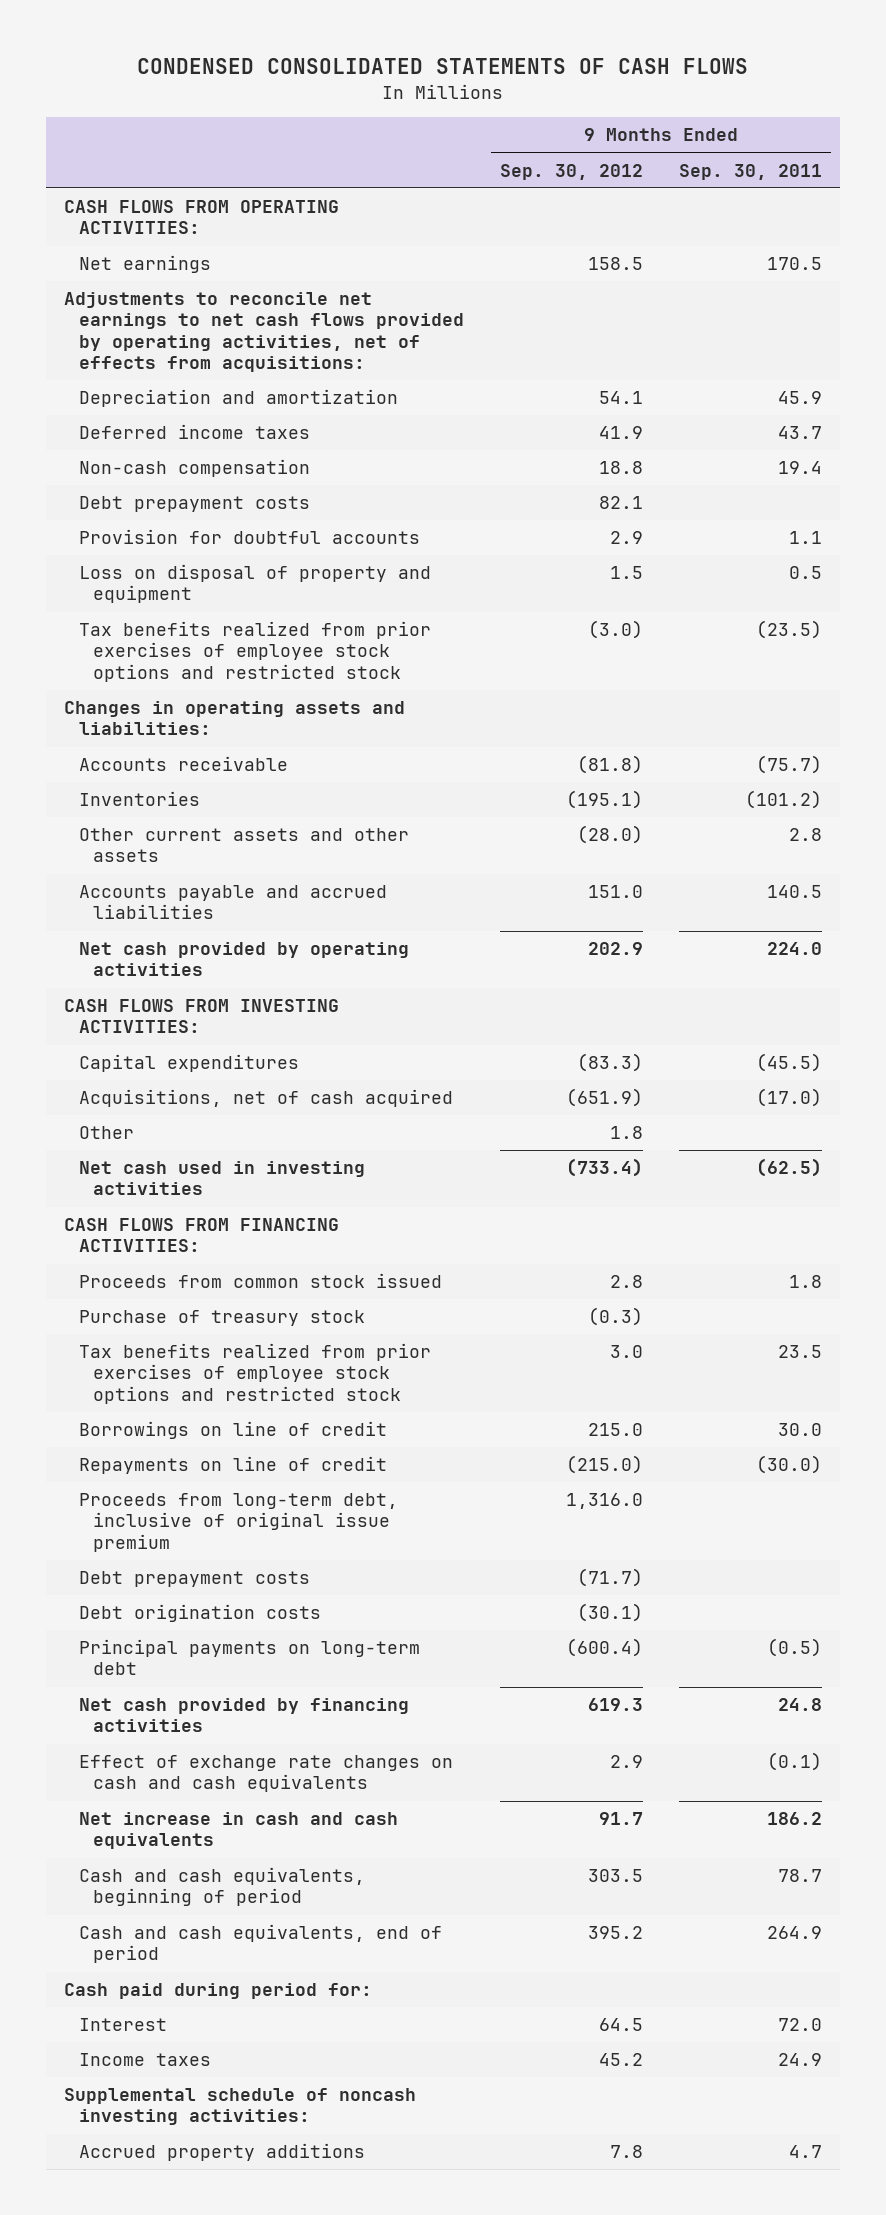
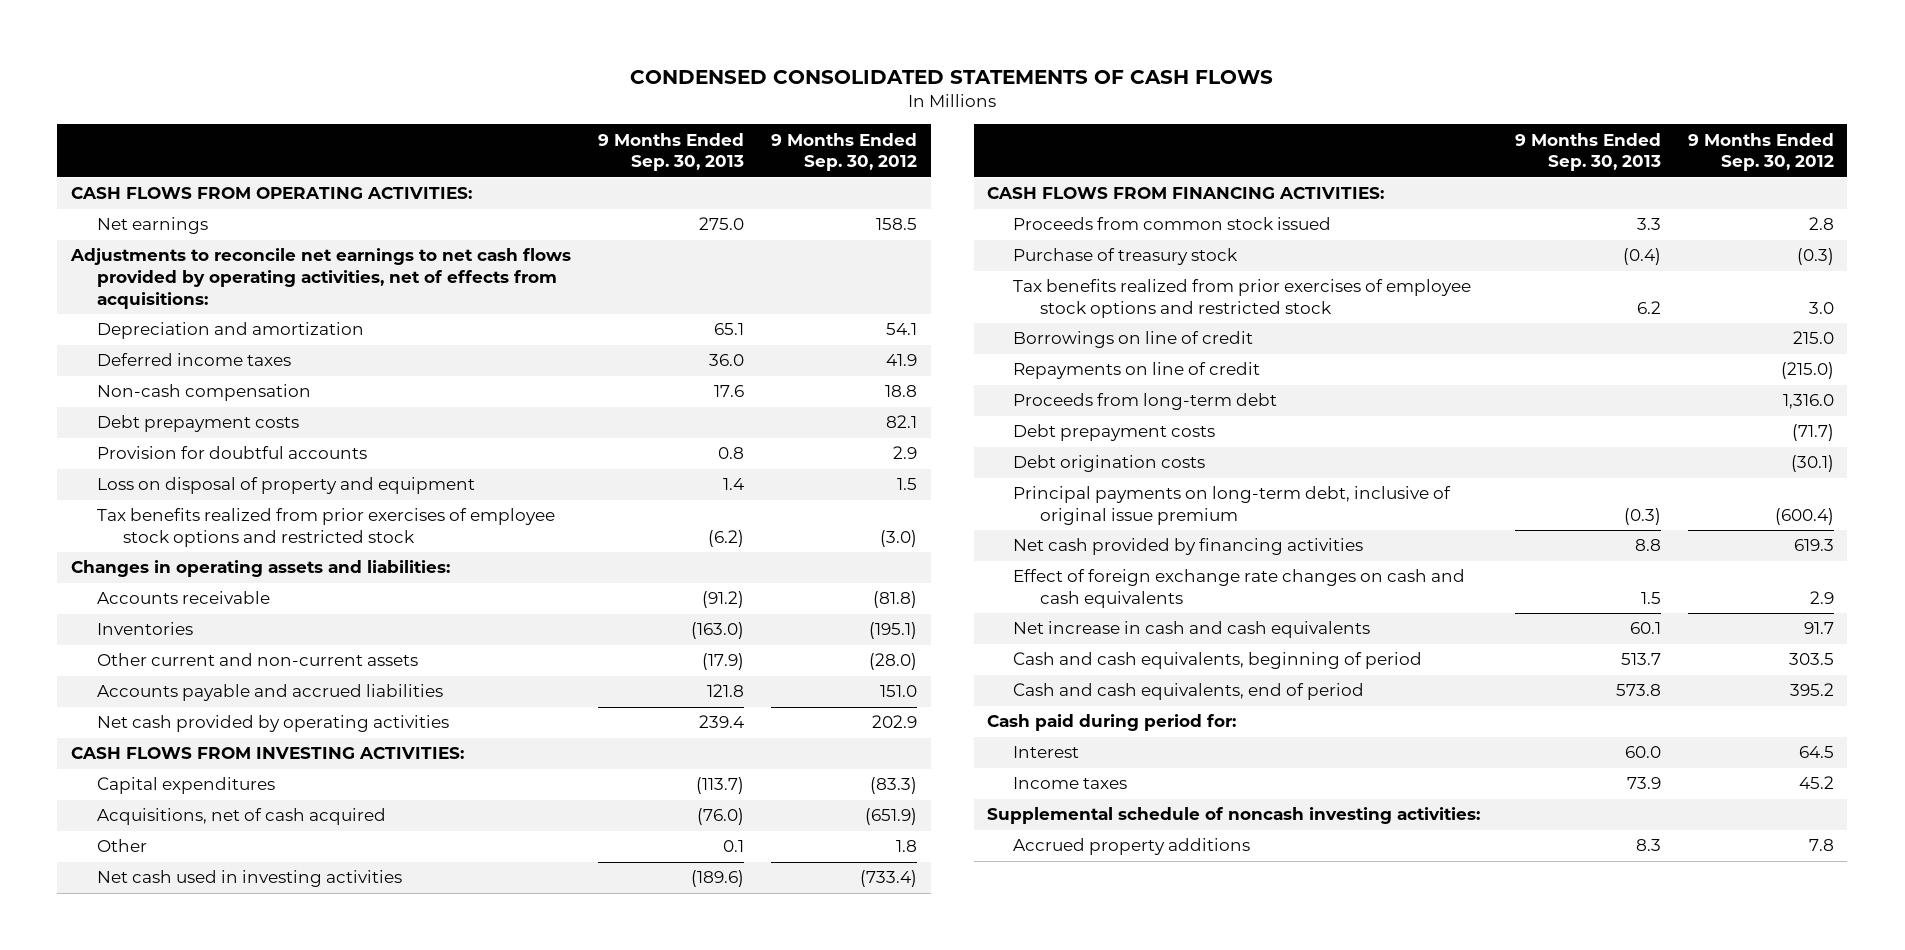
[678,163,822,180] Sep. 30, 2011 -> none
none -> [598,132,745,172] 9 Months Ended Sep. 30, 2013
[78,828,409,863] Other current assets and other assets -> [96,653,418,667] Other current and non-current assets
[78,1493,398,1552] Proceeds from long-term debt, inclusive of original issue premium -> [1013,393,1278,411] Proceeds from long-term debt
[78,1639,420,1676] Principal payments on long-term debt -> [1013,486,1452,525] Principal payments on long-term debt, inclusive of original issue premium
[78,1755,453,1793] Effect of exchange rate changes on cash and cash equivalents -> [1013,569,1466,608] Effect of foreign exchange rate changes on cash and cash equivalents

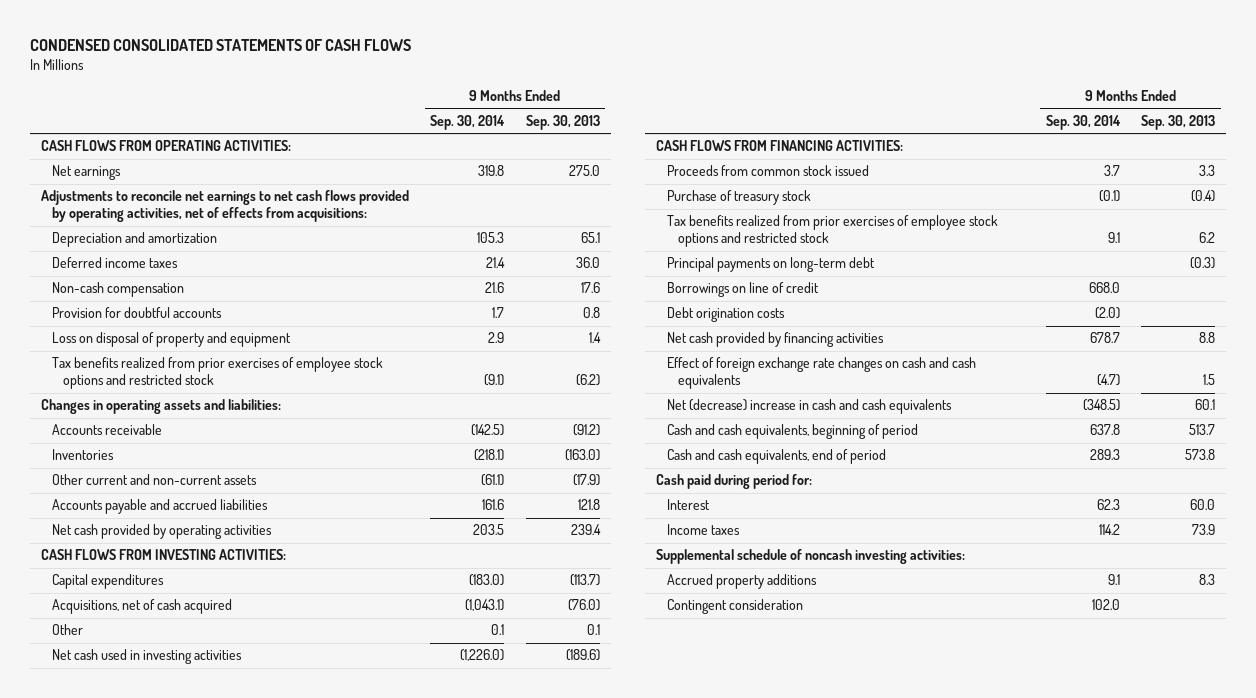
[771,132,918,172] 9 Months Ended Sep. 30, 2012 -> none
none -> [430,114,506,130] Sep. 30, 2014
[96,415,299,433] Debt prepayment costs -> none
none -> [667,257,876,273] Principal payments on long-term debt
[1013,362,1261,380] Repayments on line of credit -> none
[1013,393,1278,411] Proceeds from long-term debt -> none
[1013,424,1216,442] Debt prepayment costs -> none
[1013,486,1452,525] Principal payments on long-term debt, inclusive of original issue premium -> none
[1013,621,1371,639] Net increase in cash and cash equivalents -> [667,399,953,415] Net (decrease) increase in cash and cash equivalents
none -> [667,599,804,615] Contingent consideration

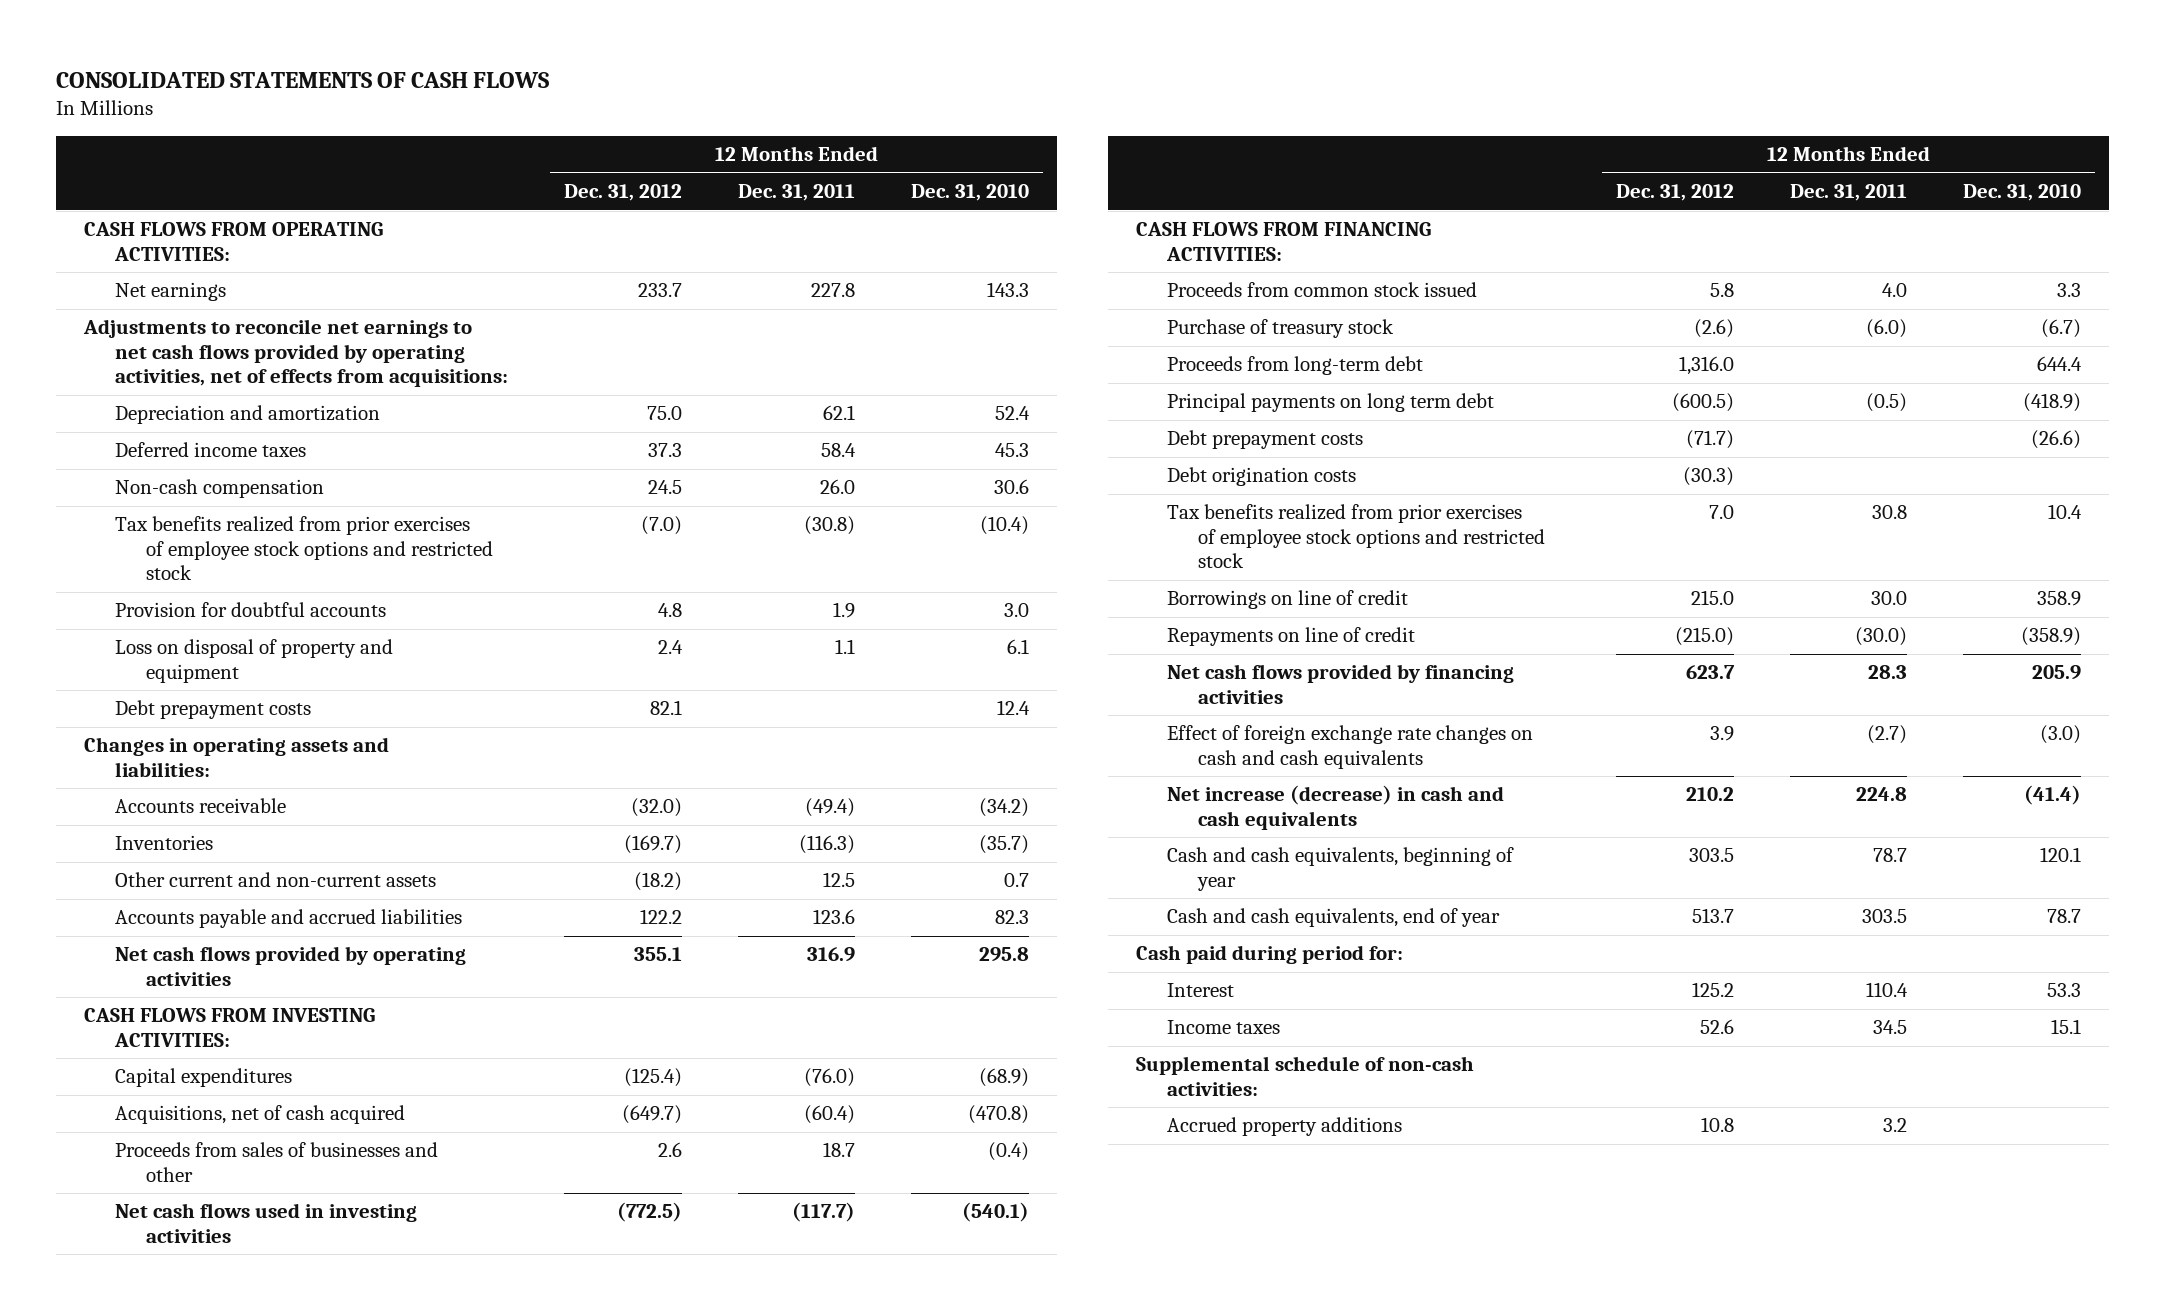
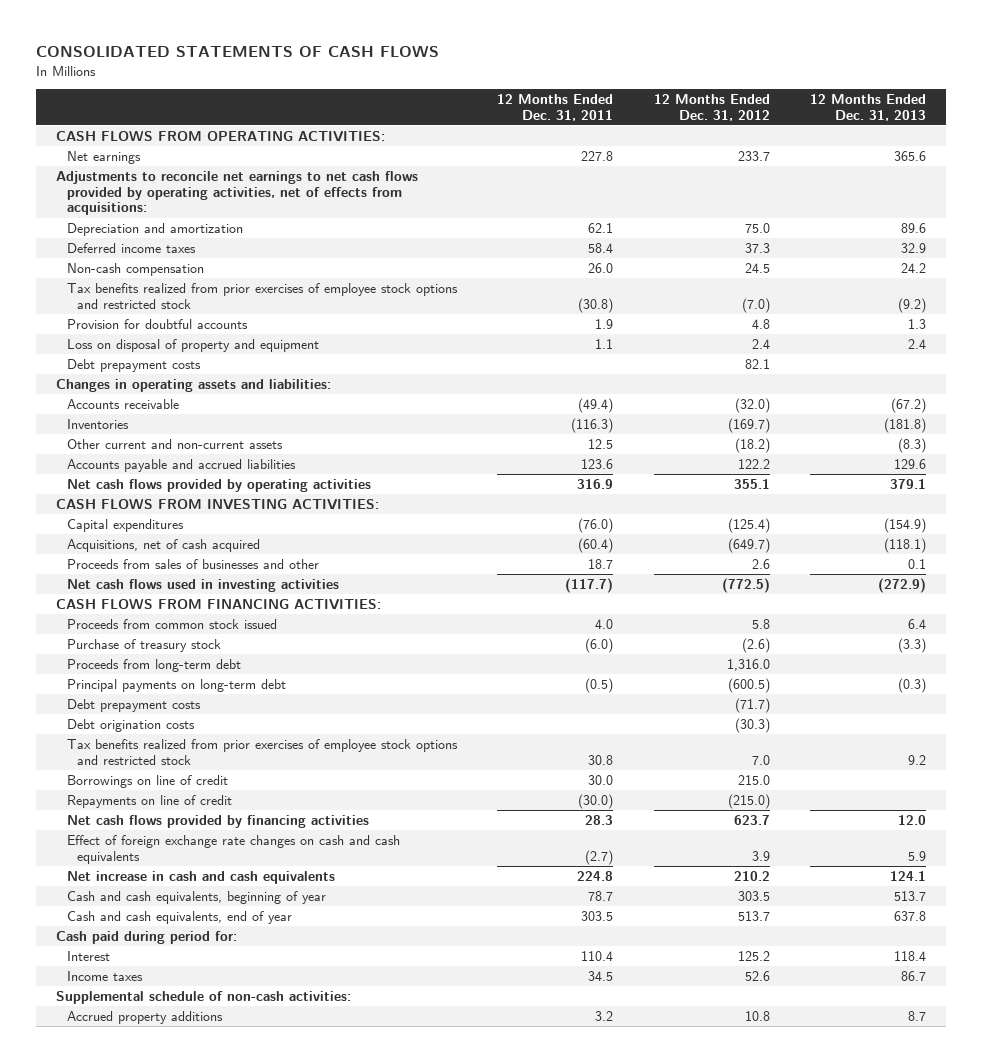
[911,184,1030,202] Dec. 31, 2010 -> none
none -> [810,93,927,121] 12 Months Ended Dec. 31, 2013
[1167,393,1495,413] Principal payments on long term debt -> [66,678,286,692] Principal payments on long-term debt
[1167,785,1505,830] Net increase (decrease) in cash and cash equivalents -> [66,870,335,884] Net increase in cash and cash equivalents

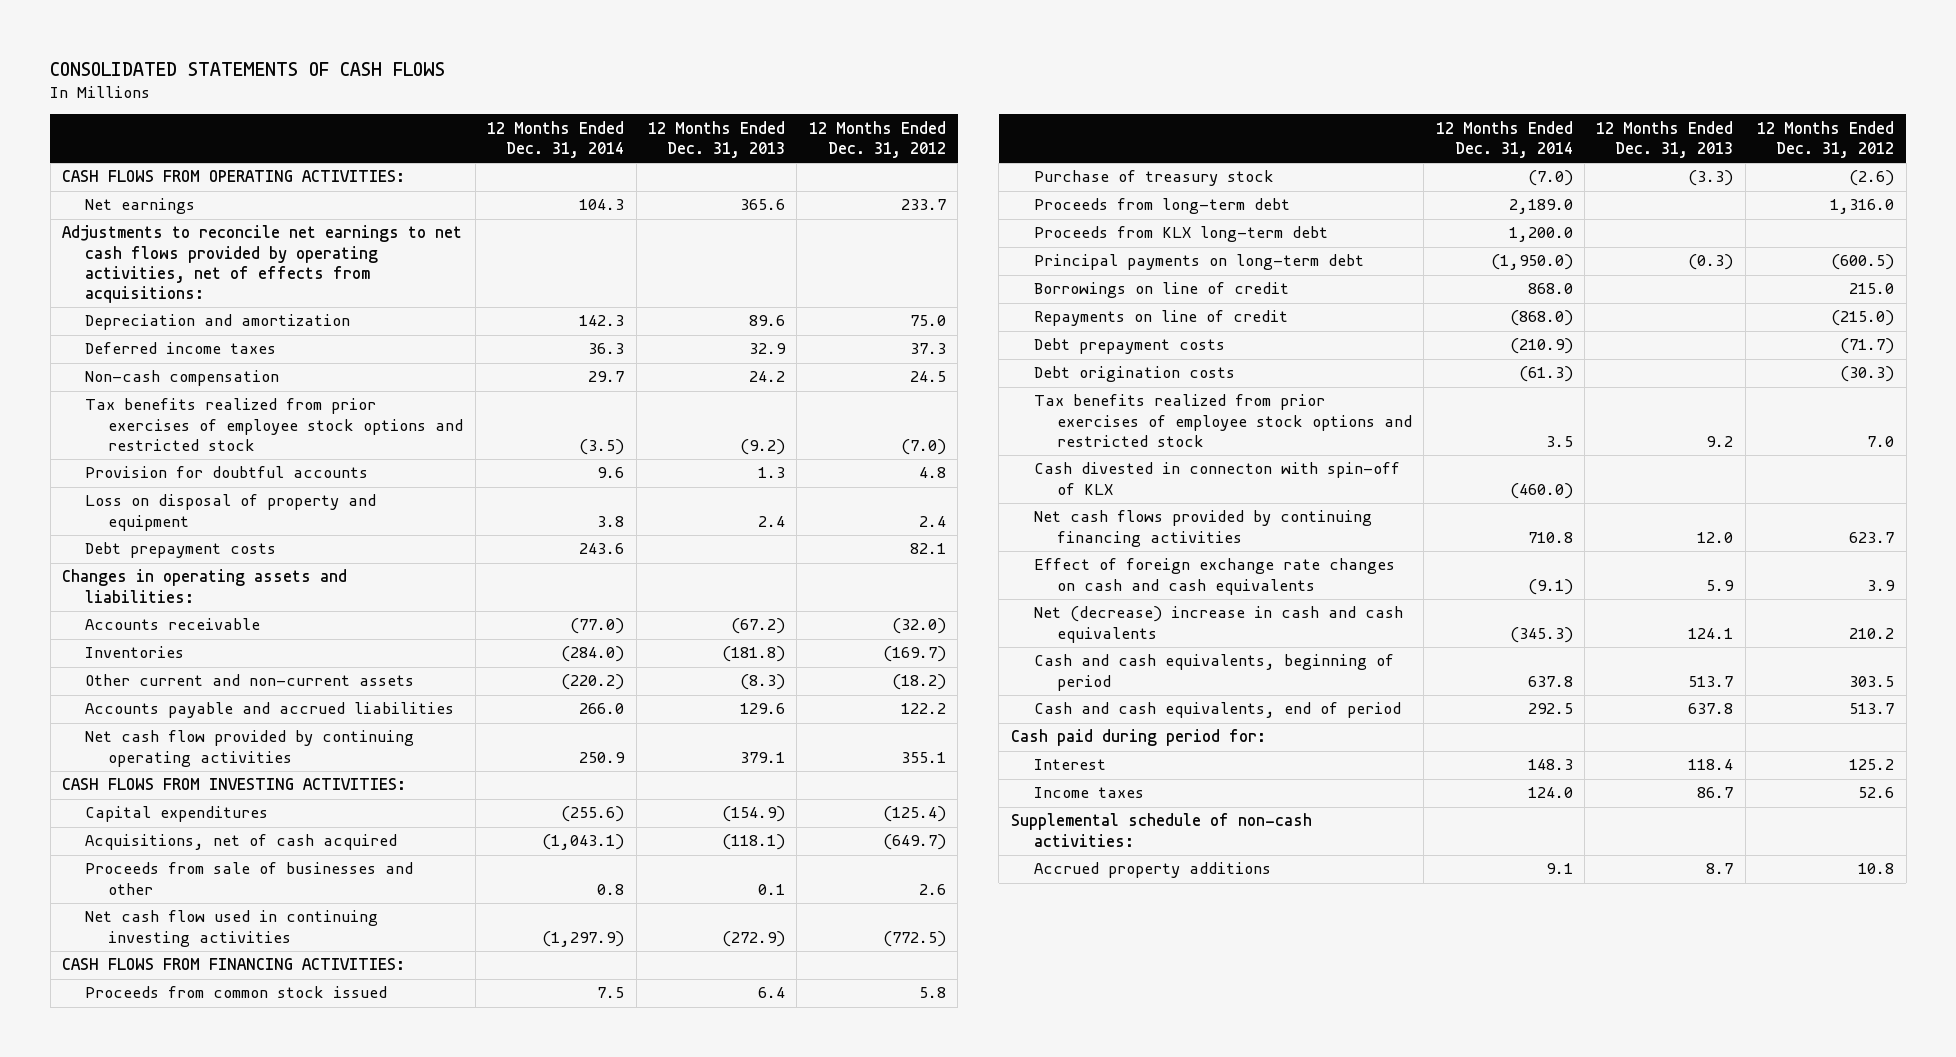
[497,93,614,121] 12 Months Ended Dec. 31, 2011 -> none
none -> [487,120,625,158] 12 Months Ended Dec. 31, 2014
[66,478,371,492] Net cash flows provided by operating activities -> [85,730,415,767] Net cash flow provided by continuing operating activities
[66,558,319,569] Proceeds from sales of businesses and other -> [85,862,414,895] Proceeds from sale of businesses and other
[66,578,339,592] Net cash flows used in investing activities -> [85,910,379,947] Net cash flow used in continuing investing activities
none -> [1033,226,1328,243] Proceeds from KLX long-term debt
[66,774,228,788] Borrowings on line of credit -> [1033,282,1289,299] Borrowings on line of credit
[66,794,232,808] Repayments on line of credit -> [1033,310,1288,327] Repayments on line of credit
none -> [1033,462,1400,495] Cash divested in connecton with spin-off of KLX
[66,814,369,828] Net cash flows provided by financing activities -> [1033,510,1372,547] Net cash flows provided by continuing financing activities
[66,870,335,884] Net increase in cash and cash equivalents -> [1033,606,1403,643] Net (decrease) increase in cash and cash equivalents
[66,890,326,904] Cash and cash equivalents, beginning of year -> [1033,654,1394,691] Cash and cash equivalents, beginning of period
[66,910,292,924] Cash and cash equivalents, end of year -> [1033,702,1401,719] Cash and cash equivalents, end of period

